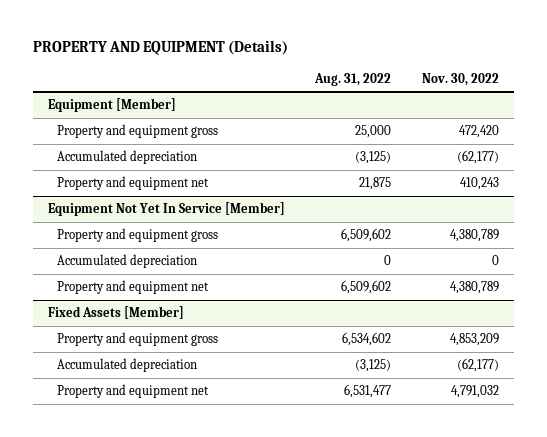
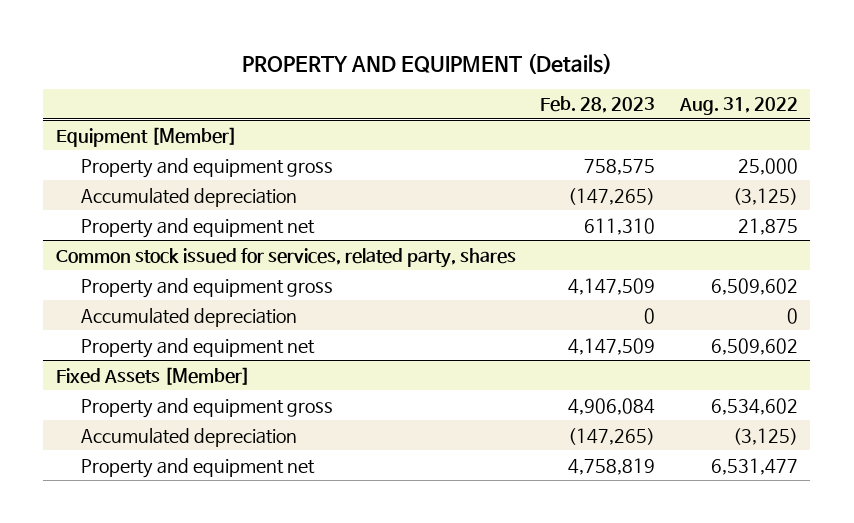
[422,72,500,86] Nov. 30, 2022 -> none
none -> [540,96,656,114] Feb. 28, 2023
[47,202,285,217] Equipment Not Yet In Service [Member] -> [55,247,516,268] Common stock issued for services, related party, shares

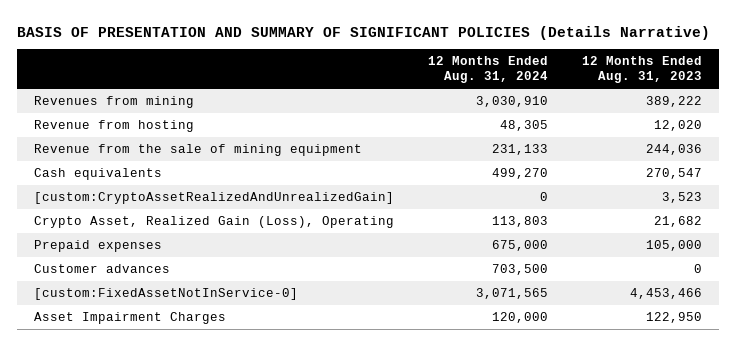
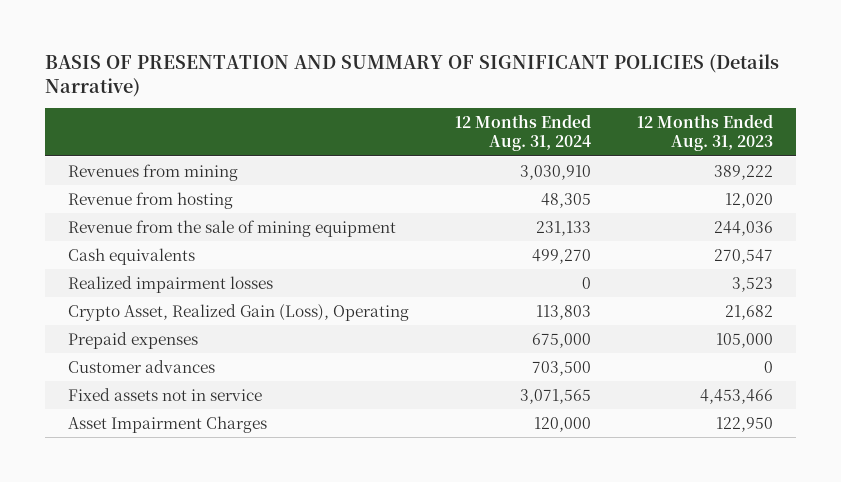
[33,192,394,205] [custom:CryptoAssetRealizedAndUnrealizedGain] -> [67,275,273,293] Realized impairment losses
[33,288,298,301] [custom:FixedAssetNotInService-0] -> [67,387,262,401] Fixed assets not in service

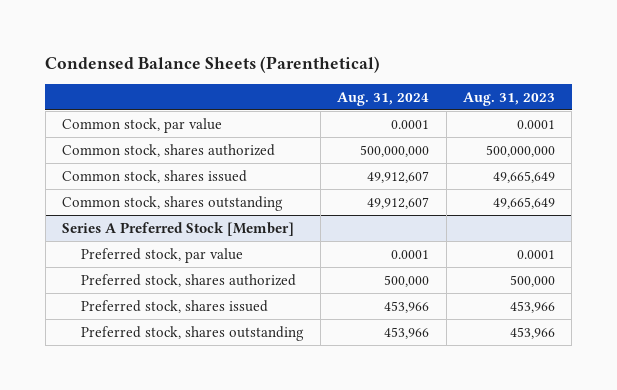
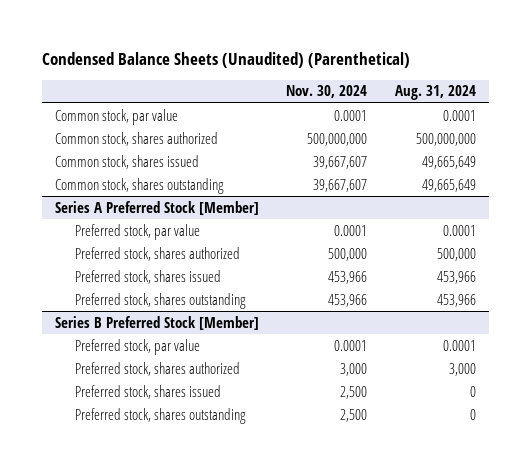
[45,55,381,73] Condensed Balance Sheets (Parenthetical) -> [41,51,410,68] Condensed Balance Sheets (Unaudited) (Parenthetical)
[463,91,556,106] Aug. 31, 2023 -> none
none -> [286,85,368,99] Nov. 30, 2024
[367,170,430,183] 49,912,607 -> [421,155,476,169] 49,665,649
[367,196,430,209] 49,912,607 -> [421,178,476,192] 49,665,649
none -> [55,315,260,330] Series B Preferred Stock [Member]
none -> [75,338,201,355] Preferred stock, par value
none -> [75,361,241,376] Preferred stock, shares authorized
none -> [75,384,222,399] Preferred stock, shares issued
none -> [75,407,247,424] Preferred stock, shares outstanding

